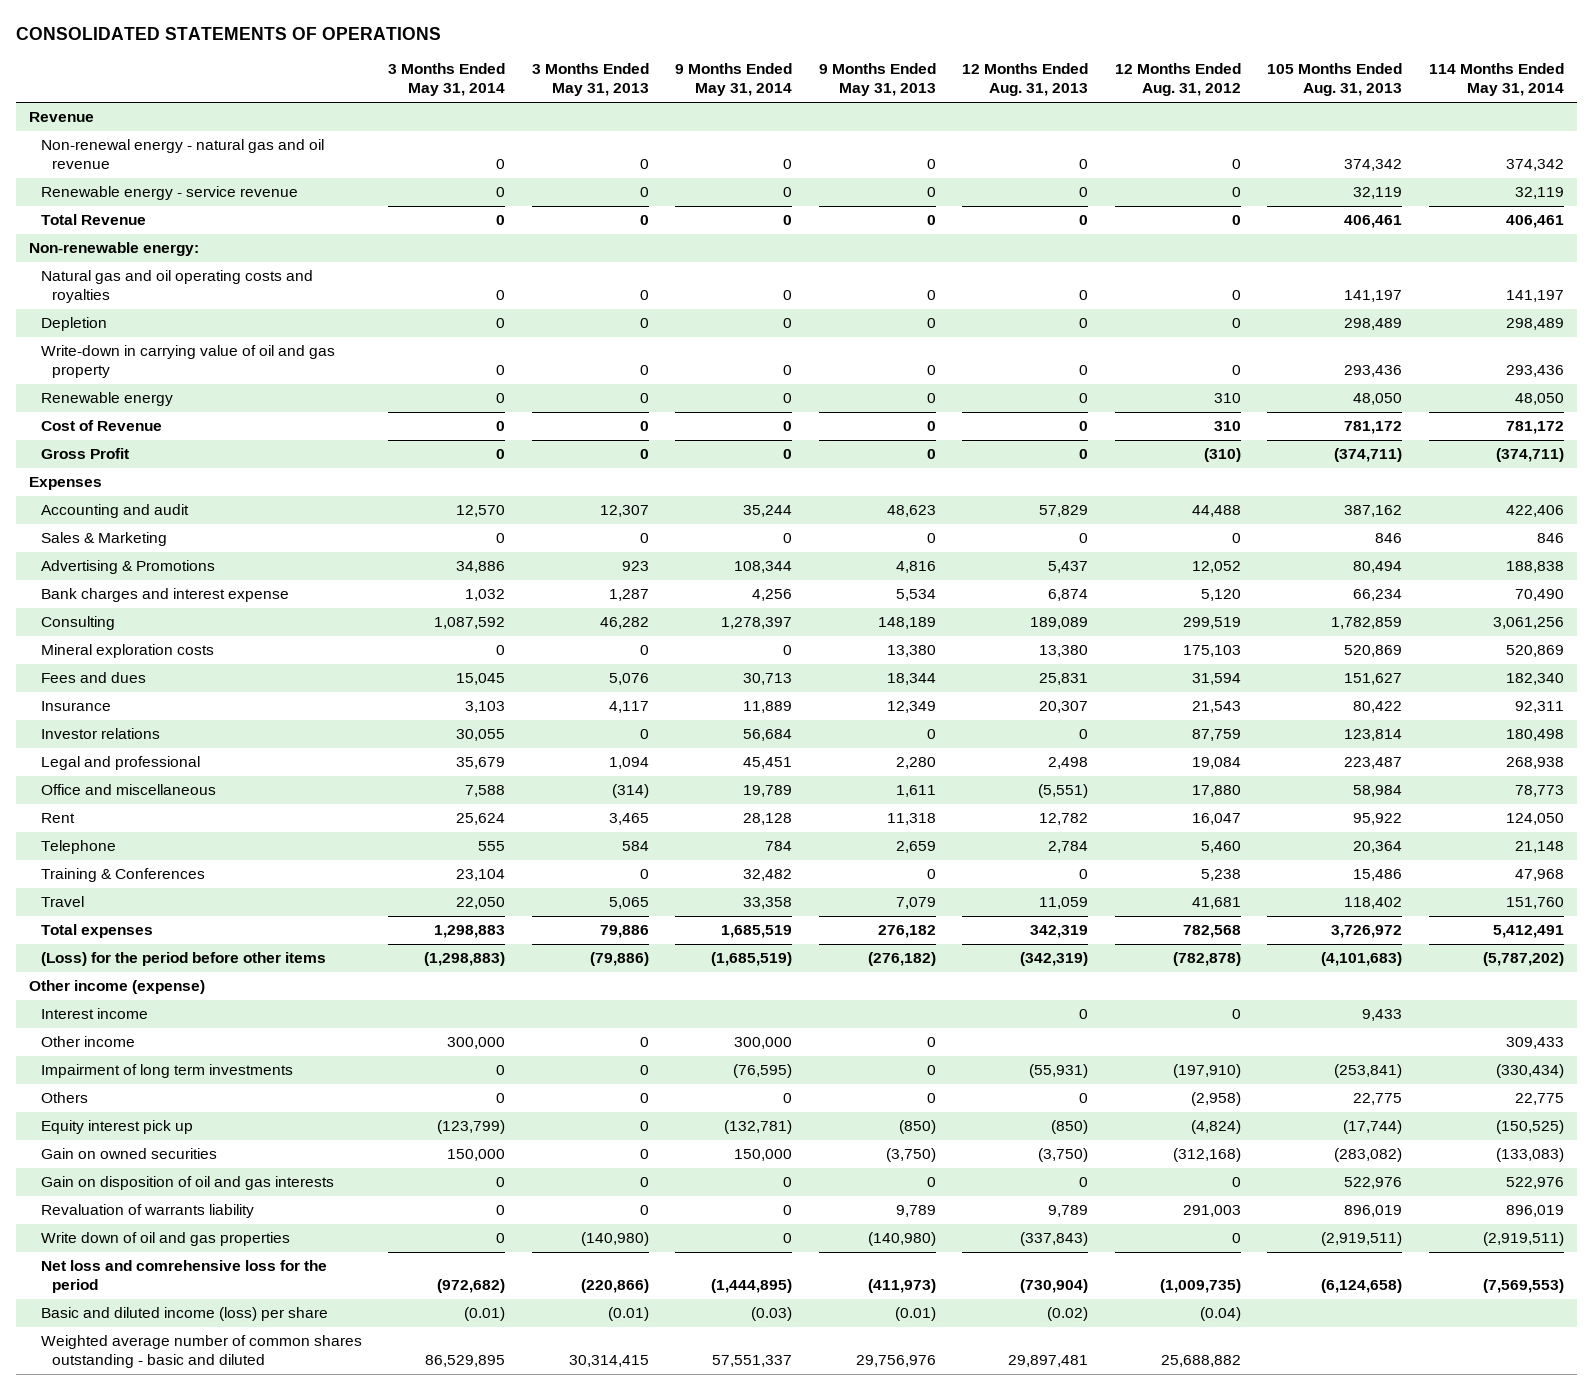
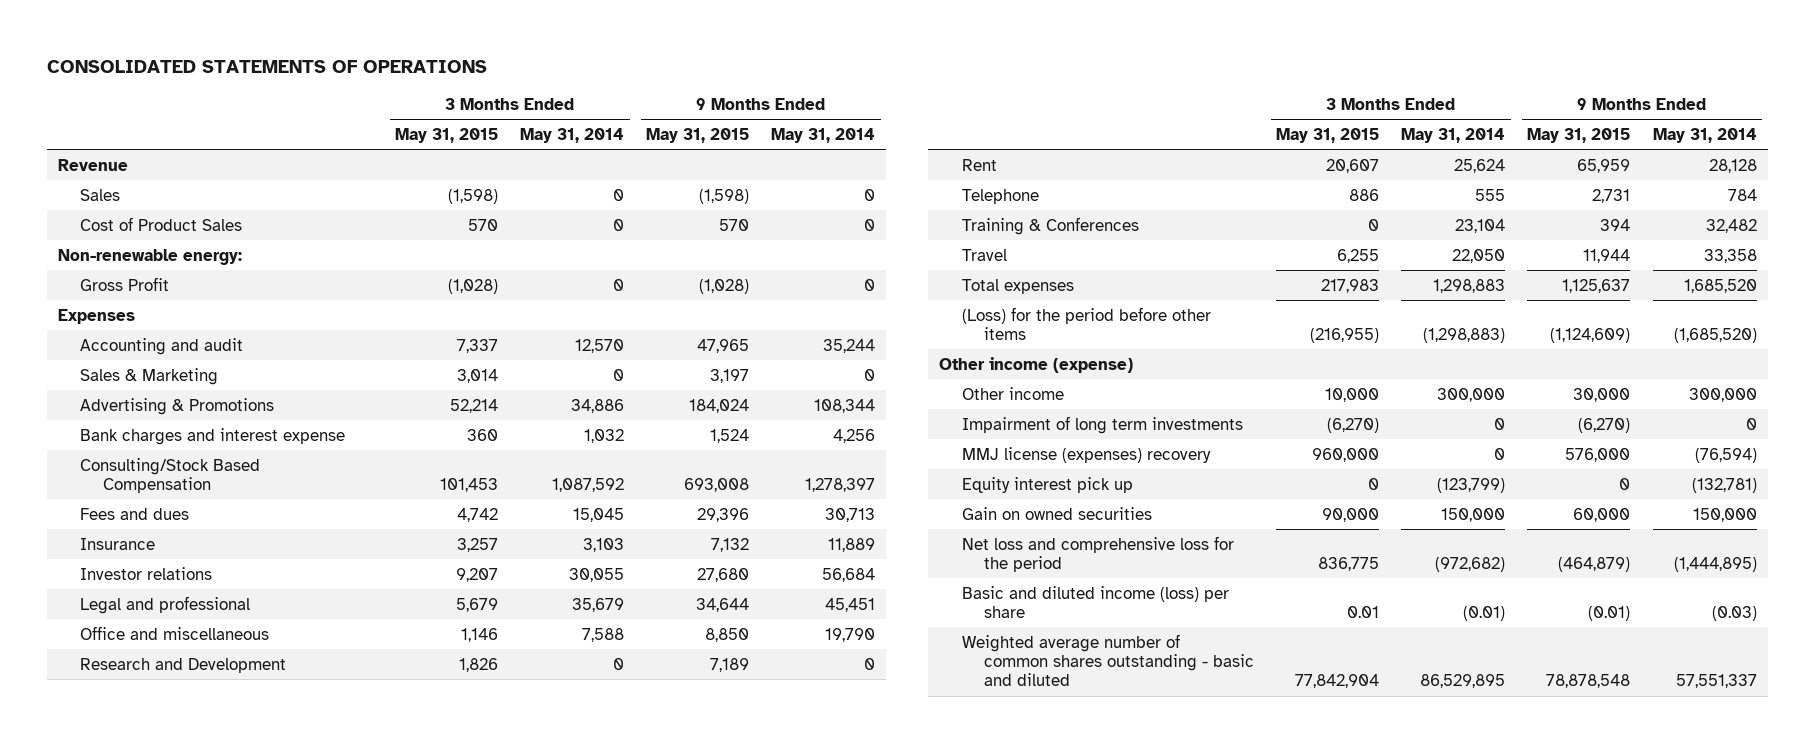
[531,63,649,97] 3 Months Ended May 31, 2013 -> none
[818,63,936,97] 9 Months Ended May 31, 2013 -> none
[962,63,1089,97] 12 Months Ended Aug. 31, 2013 -> none
[1114,63,1241,97] 12 Months Ended Aug. 31, 2012 -> none
[1267,63,1403,97] 105 Months Ended Aug. 31, 2013 -> none
[1428,63,1564,97] 114 Months Ended May 31, 2014 -> none
none -> [395,127,499,143] May 31, 2015
none -> [646,127,750,143] May 31, 2015
[40,139,324,170] Non-renewal energy - natural gas and oil revenue -> none
[40,214,146,226] Total Revenue -> none
[40,186,298,201] Renewable energy - service revenue -> [80,188,121,201] Sales
none -> [80,216,243,231] Cost of Product Sales
[40,270,313,304] Natural gas and oil operating costs and royalties -> none
[40,317,107,332] Depletion -> none
[40,345,335,379] Write-down in carrying value of oil and gas property -> none
[40,392,173,407] Renewable energy -> none
[40,420,162,432] Cost of Revenue -> none
[40,644,214,659] Mineral exploration costs -> none
[40,616,115,631] Consulting -> [80,457,261,494] Consulting/Stock Based Compensation
[743,785,793,798] 19,789 -> [825,627,876,642] 19,790
none -> [80,657,287,673] Research and Development
[721,925,793,939] 1,685,519 -> [1683,278,1757,293] 1,685,520
[711,952,793,967] (1,685,519) -> [1673,328,1757,344] (1,685,520)
[40,1008,148,1020] Interest income -> none
[40,1092,88,1104] Others -> none
[733,1064,793,1079] (76,595) -> [1745,417,1757,430] 0
none -> [961,446,1211,463] MMJ license (expenses) recovery
[40,1176,334,1191] Gain on disposition of oil and gas interests -> none
[40,1204,254,1219] Revaluation of warrants liability -> none
[40,1232,290,1247] Write down of oil and gas properties -> none
[40,1260,327,1294] Net loss and comrehensive loss for the period -> [961,535,1234,573] Net loss and comprehensive loss for the period

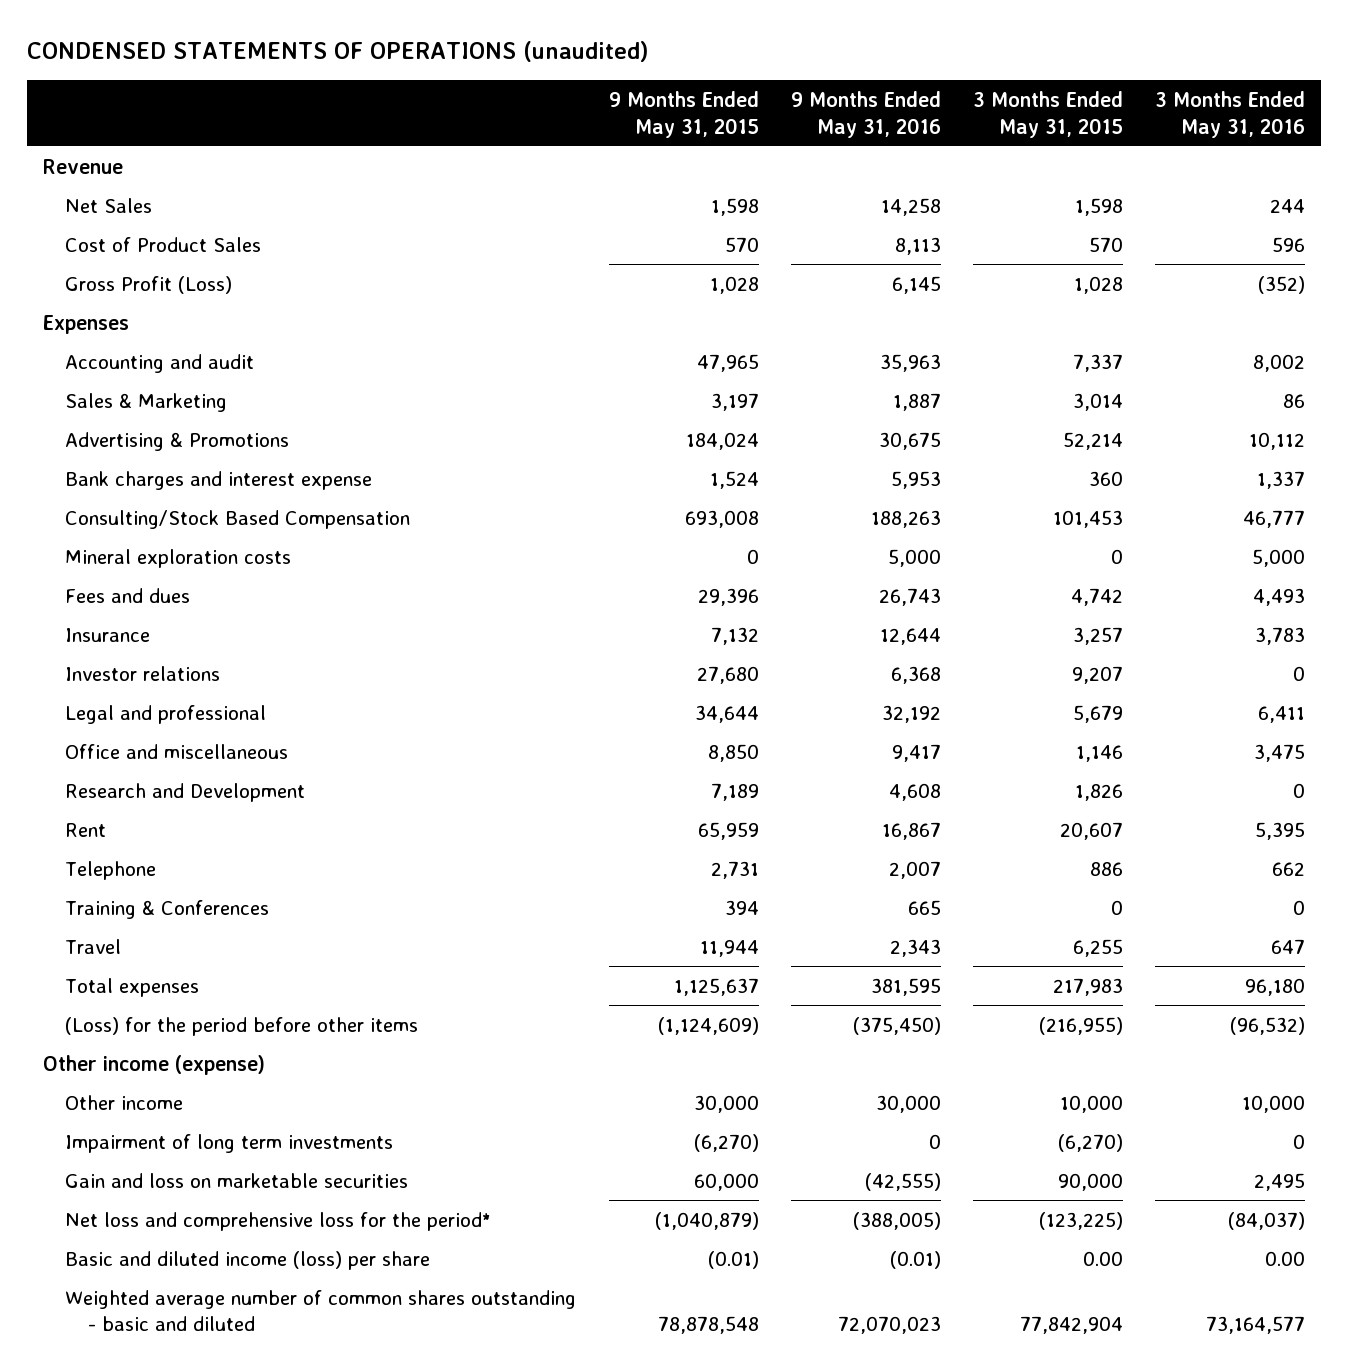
[46,59,487,73] CONSOLIDATED STATEMENTS OF OPERATIONS -> [26,41,649,63] CONDENSED STATEMENTS OF OPERATIONS (unaudited)
[520,127,625,143] May 31, 2014 -> none
[771,127,876,143] May 31, 2014 -> none
none -> [790,91,941,138] 9 Months Ended May 31, 2016
none -> [1154,91,1305,138] 3 Months Ended May 31, 2016
[80,188,121,201] Sales -> [65,197,153,213] Net Sales
[448,188,499,204] (1,598) -> [1074,197,1123,216] 1,598
[699,188,750,204] (1,598) -> [710,197,759,216] 1,598
[57,248,242,265] Non-renewable energy: -> none
[80,276,170,291] Gross Profit -> [65,275,233,294] Gross Profit (Loss)
[448,278,499,294] (1,028) -> [1073,275,1123,294] 1,028
[699,278,750,294] (1,028) -> [709,275,759,294] 1,028
none -> [65,548,292,568] Mineral exploration costs
[961,446,1211,463] MMJ license (expenses) recovery -> none
[961,476,1133,493] Equity interest pick up -> none
[961,506,1152,520] Gain on owned securities -> [65,1172,409,1188] Gain and loss on marketable securities
[961,535,1234,573] Net loss and comprehensive loss for the period -> [65,1211,492,1231] Net loss and comprehensive loss for the period*
[1318,557,1380,572] 836,775 -> [1038,1211,1123,1230] (123,225)
[1558,557,1631,573] (464,879) -> [654,1211,759,1230] (1,040,879)
[1347,606,1380,619] 0.01 -> [1082,1250,1123,1266] 0.00

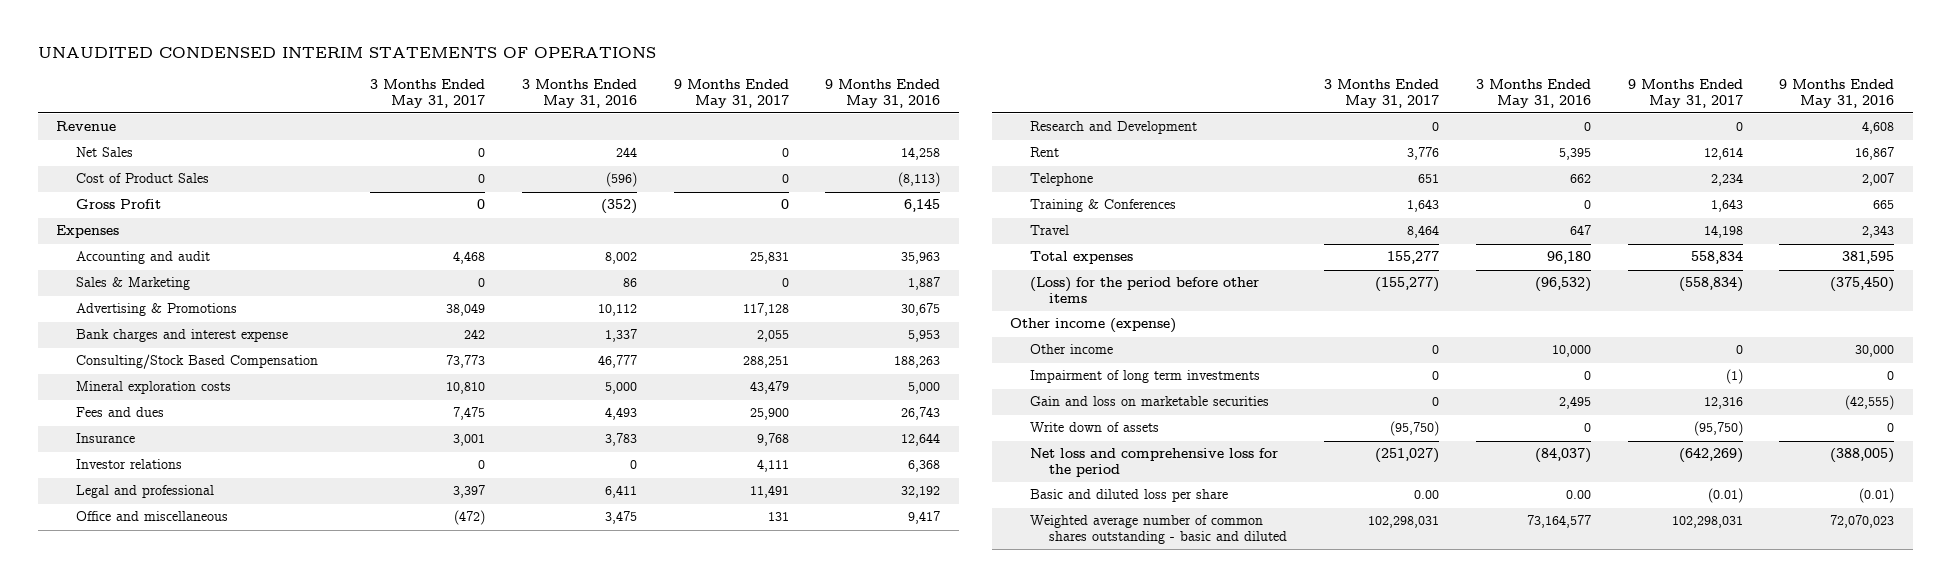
[26,41,649,63] CONDENSED STATEMENTS OF OPERATIONS (unaudited) -> [37,47,656,59] UNAUDITED CONDENSED INTERIM STATEMENTS OF OPERATIONS
[608,91,759,138] 9 Months Ended May 31, 2015 -> none
[972,91,1123,138] 3 Months Ended May 31, 2015 -> none
none -> [370,79,486,108] 3 Months Ended May 31, 2017
none -> [673,79,789,108] 9 Months Ended May 31, 2017
[894,236,941,255] 8,113 -> [898,172,941,188] (8,113)
[1271,236,1305,252] 596 -> [605,172,637,188] (596)
[65,275,233,294] Gross Profit (Loss) -> [75,199,161,210] Gross Profit
none -> [1029,422,1159,433] Write down of assets
[65,1211,492,1231] Net loss and comprehensive loss for the period* -> [1029,448,1278,478] Net loss and comprehensive loss for the period
[65,1250,431,1270] Basic and diluted income (loss) per share -> [1029,489,1228,503] Basic and diluted loss per share

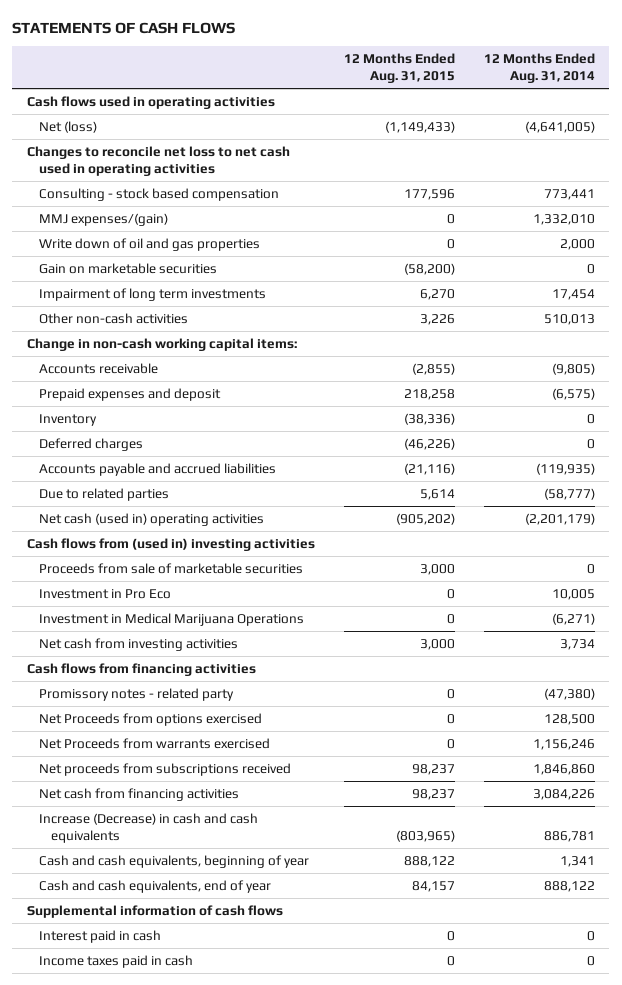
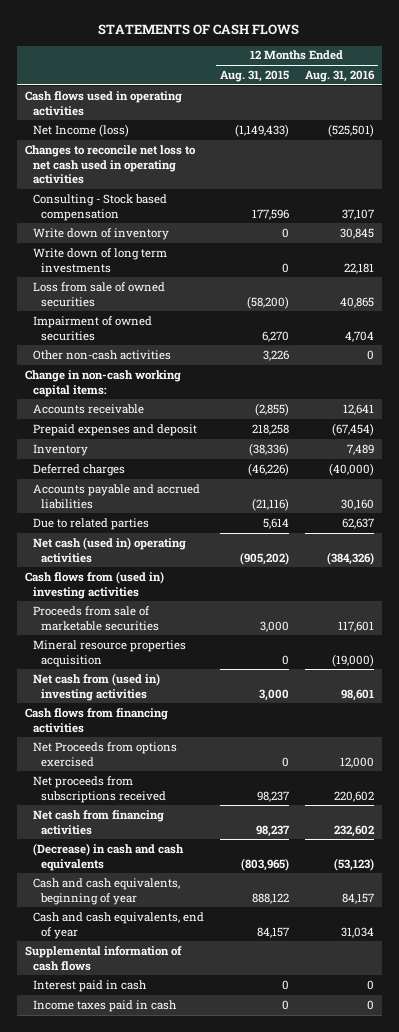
[483,53,595,84] 12 Months Ended Aug. 31, 2014 -> none
none -> [305,70,376,83] Aug. 31, 2016
[38,120,97,133] Net (loss) -> [32,123,129,137] Net Income (loss)
[38,212,168,226] MMJ expenses/(gain) -> none
[38,237,260,251] Write down of oil and gas properties -> none
[38,187,279,201] Consulting - stock based compensation -> [32,193,167,221] Consulting - Stock based compensation
none -> [32,227,169,240] Write down of inventory
none -> [32,247,167,273] Write down of long term investments
[38,262,217,274] Gain on marketable securities -> [32,281,165,307] Loss from sale of owned securities
[38,287,266,301] Impairment of long term investments -> [32,315,152,341] Impairment of owned securities
[38,588,171,599] Investment in Pro Eco -> none
[38,612,304,626] Investment in Medical Marijuana Operations -> none
none -> [32,639,186,667] Mineral resource properties acquisition
[38,637,238,651] Net cash from investing activities -> [32,672,160,701] Net cash from (used in) investing activities
[38,687,234,701] Promissory notes - related party -> none
[38,737,270,749] Net Proceeds from warrants exercised -> none
[38,812,258,843] Increase (Decrease) in cash and cash equivalents -> [32,842,184,871] (Decrease) in cash and cash equivalents

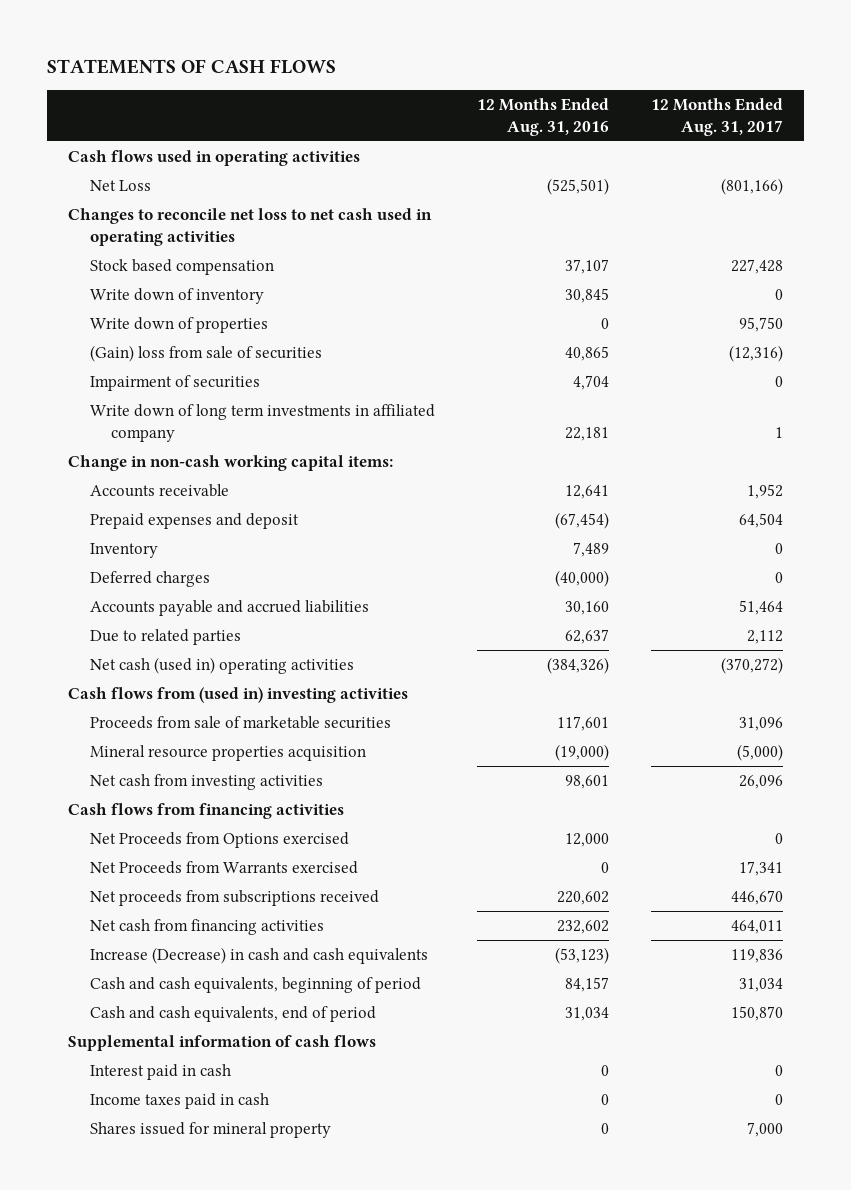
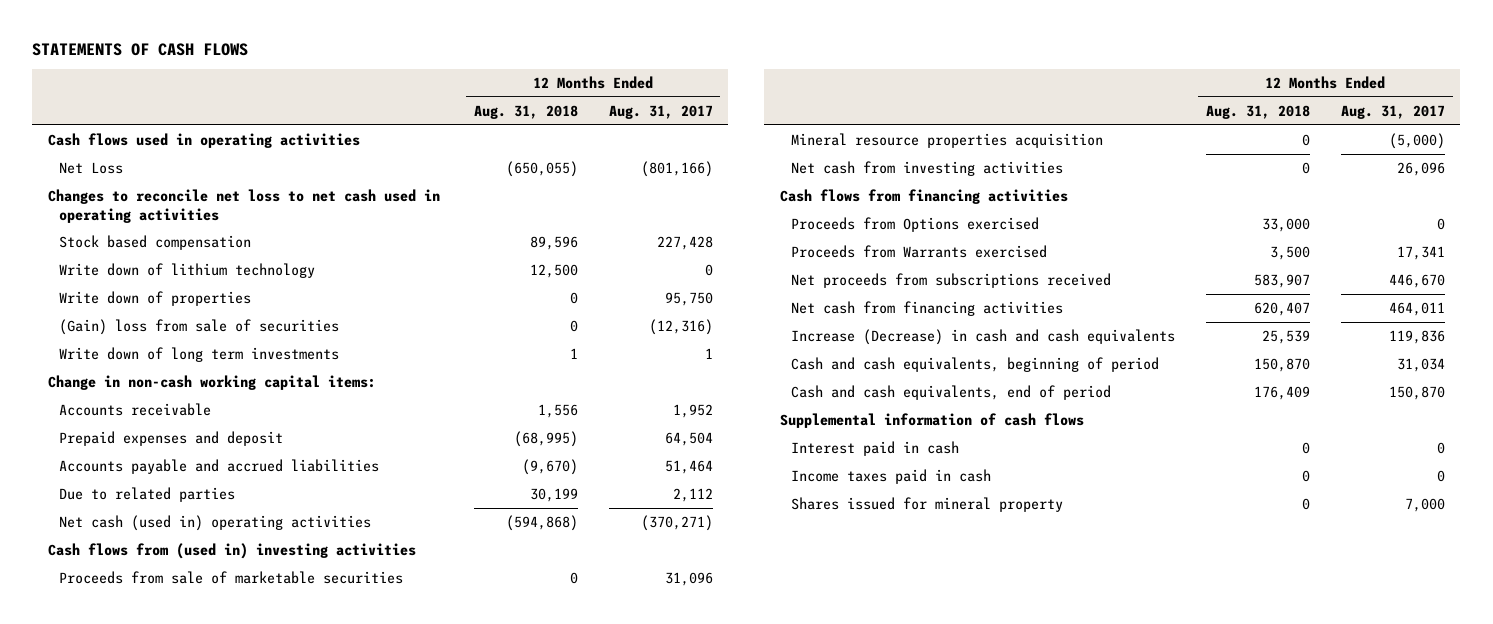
[477,97,610,136] 12 Months Ended Aug. 31, 2016 -> none
none -> [473,104,578,119] Aug. 31, 2018
[89,287,264,304] Write down of inventory -> [58,262,315,278] Write down of lithium technology
[89,374,260,391] Impairment of securities -> none
[89,403,435,442] Write down of long term investments in affiliated company -> [58,346,339,362] Write down of long term investments
[89,542,158,558] Inventory -> none
[89,570,210,587] Deferred charges -> none
[721,656,784,674] (370,272) -> [640,514,713,531] (370,271)
[89,831,349,848] Net Proceeds from Options exercised -> [791,216,1040,232] Proceeds from Options exercised
[89,860,358,874] Net Proceeds from Warrants exercised -> [791,244,1048,258] Proceeds from Warrants exercised

